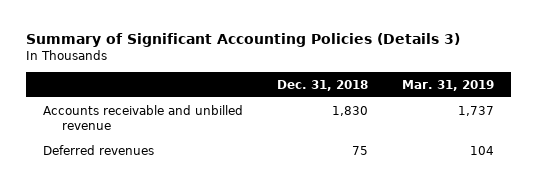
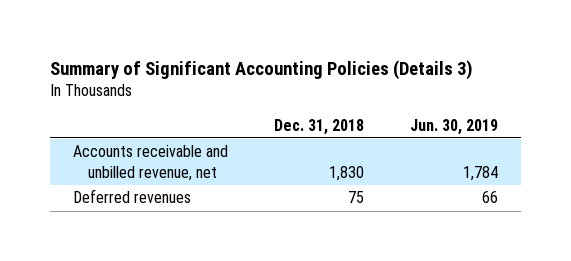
[401,79,494,91] Mar. 31, 2019 -> none
none -> [409,118,498,135] Jun. 30, 2019
[42,104,243,130] Accounts receivable and unbilled revenue -> [72,145,228,182] Accounts receivable and unbilled revenue, net

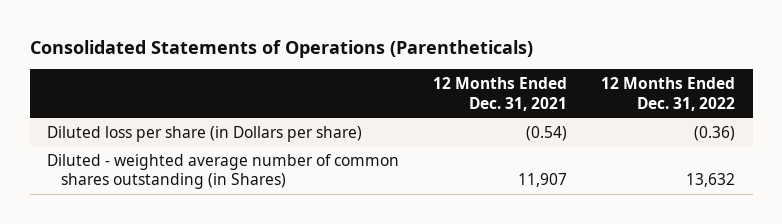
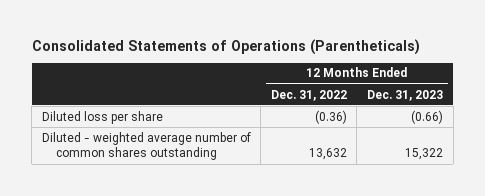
[433,77,568,111] 12 Months Ended Dec. 31, 2021 -> none
none -> [366,89,443,101] Dec. 31, 2023
[46,125,362,142] Diluted loss per share (in Dollars per share) -> [41,110,163,124] Diluted loss per share
[46,153,399,190] Diluted - weighted average number of common shares outstanding (in Shares) -> [41,131,251,161] Diluted - weighted average number of common shares outstanding

